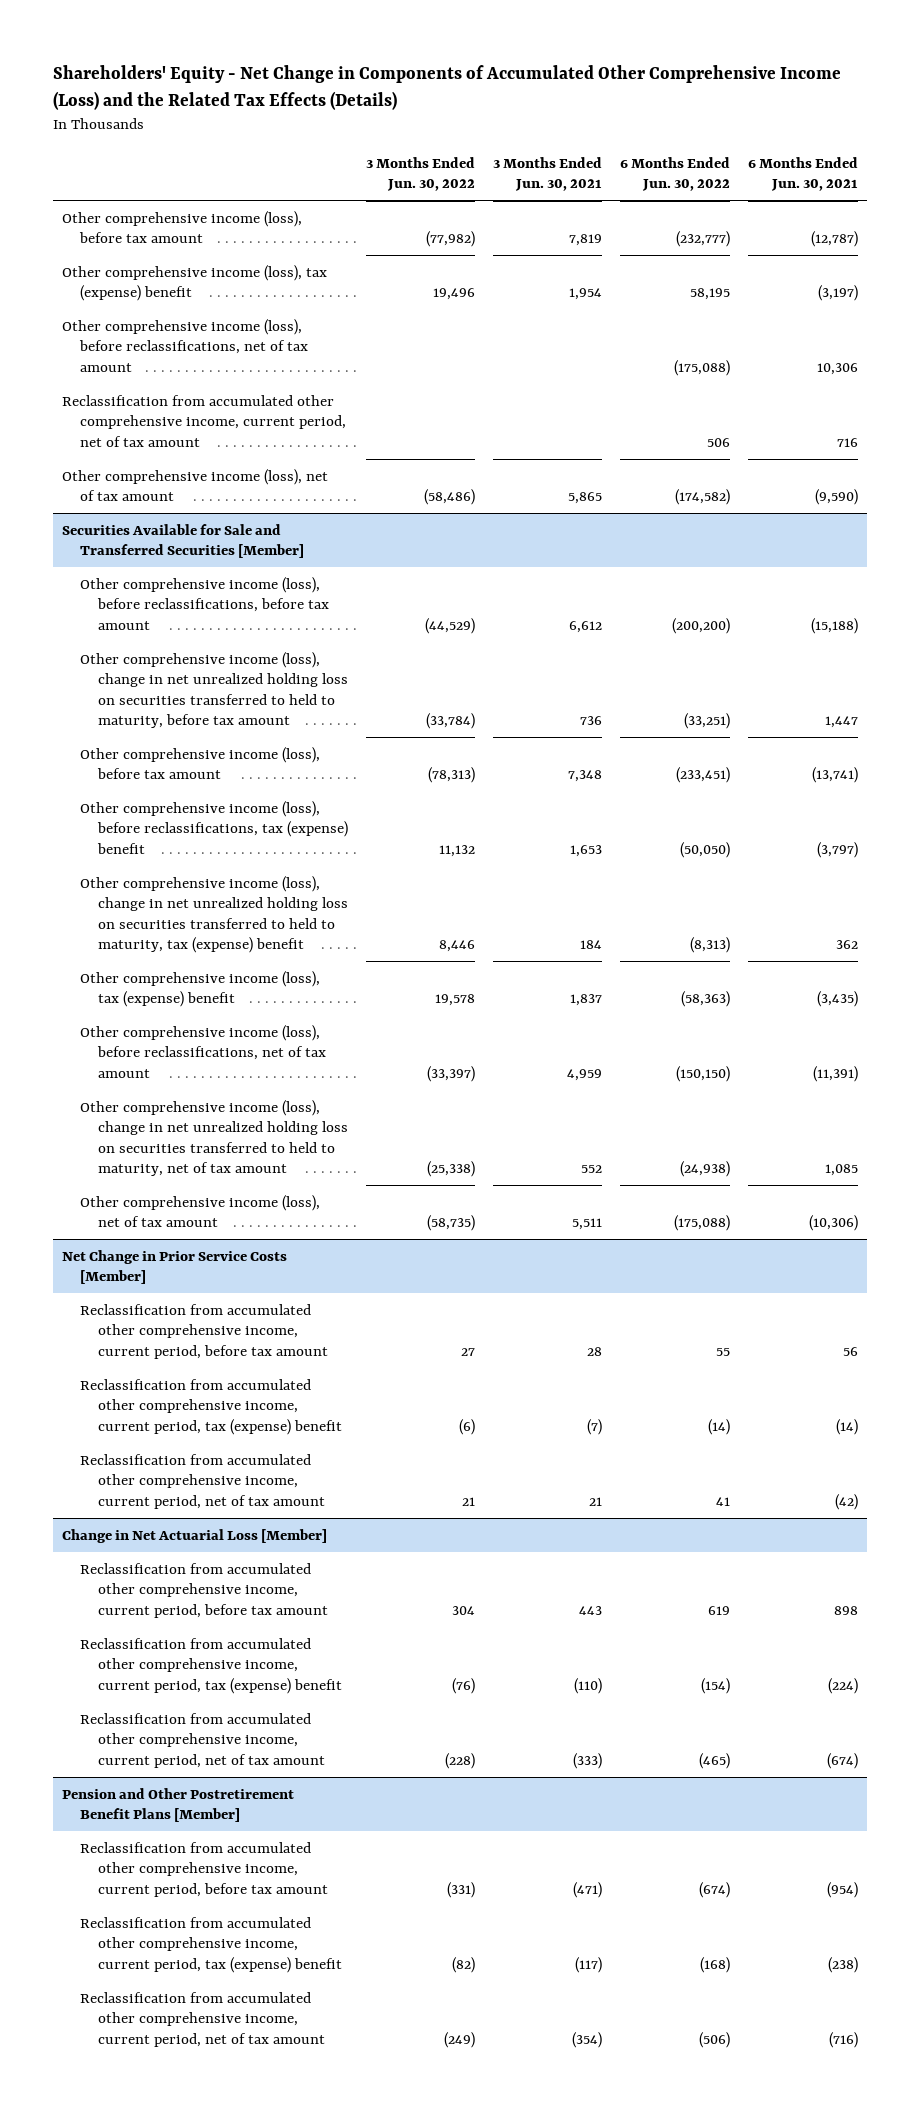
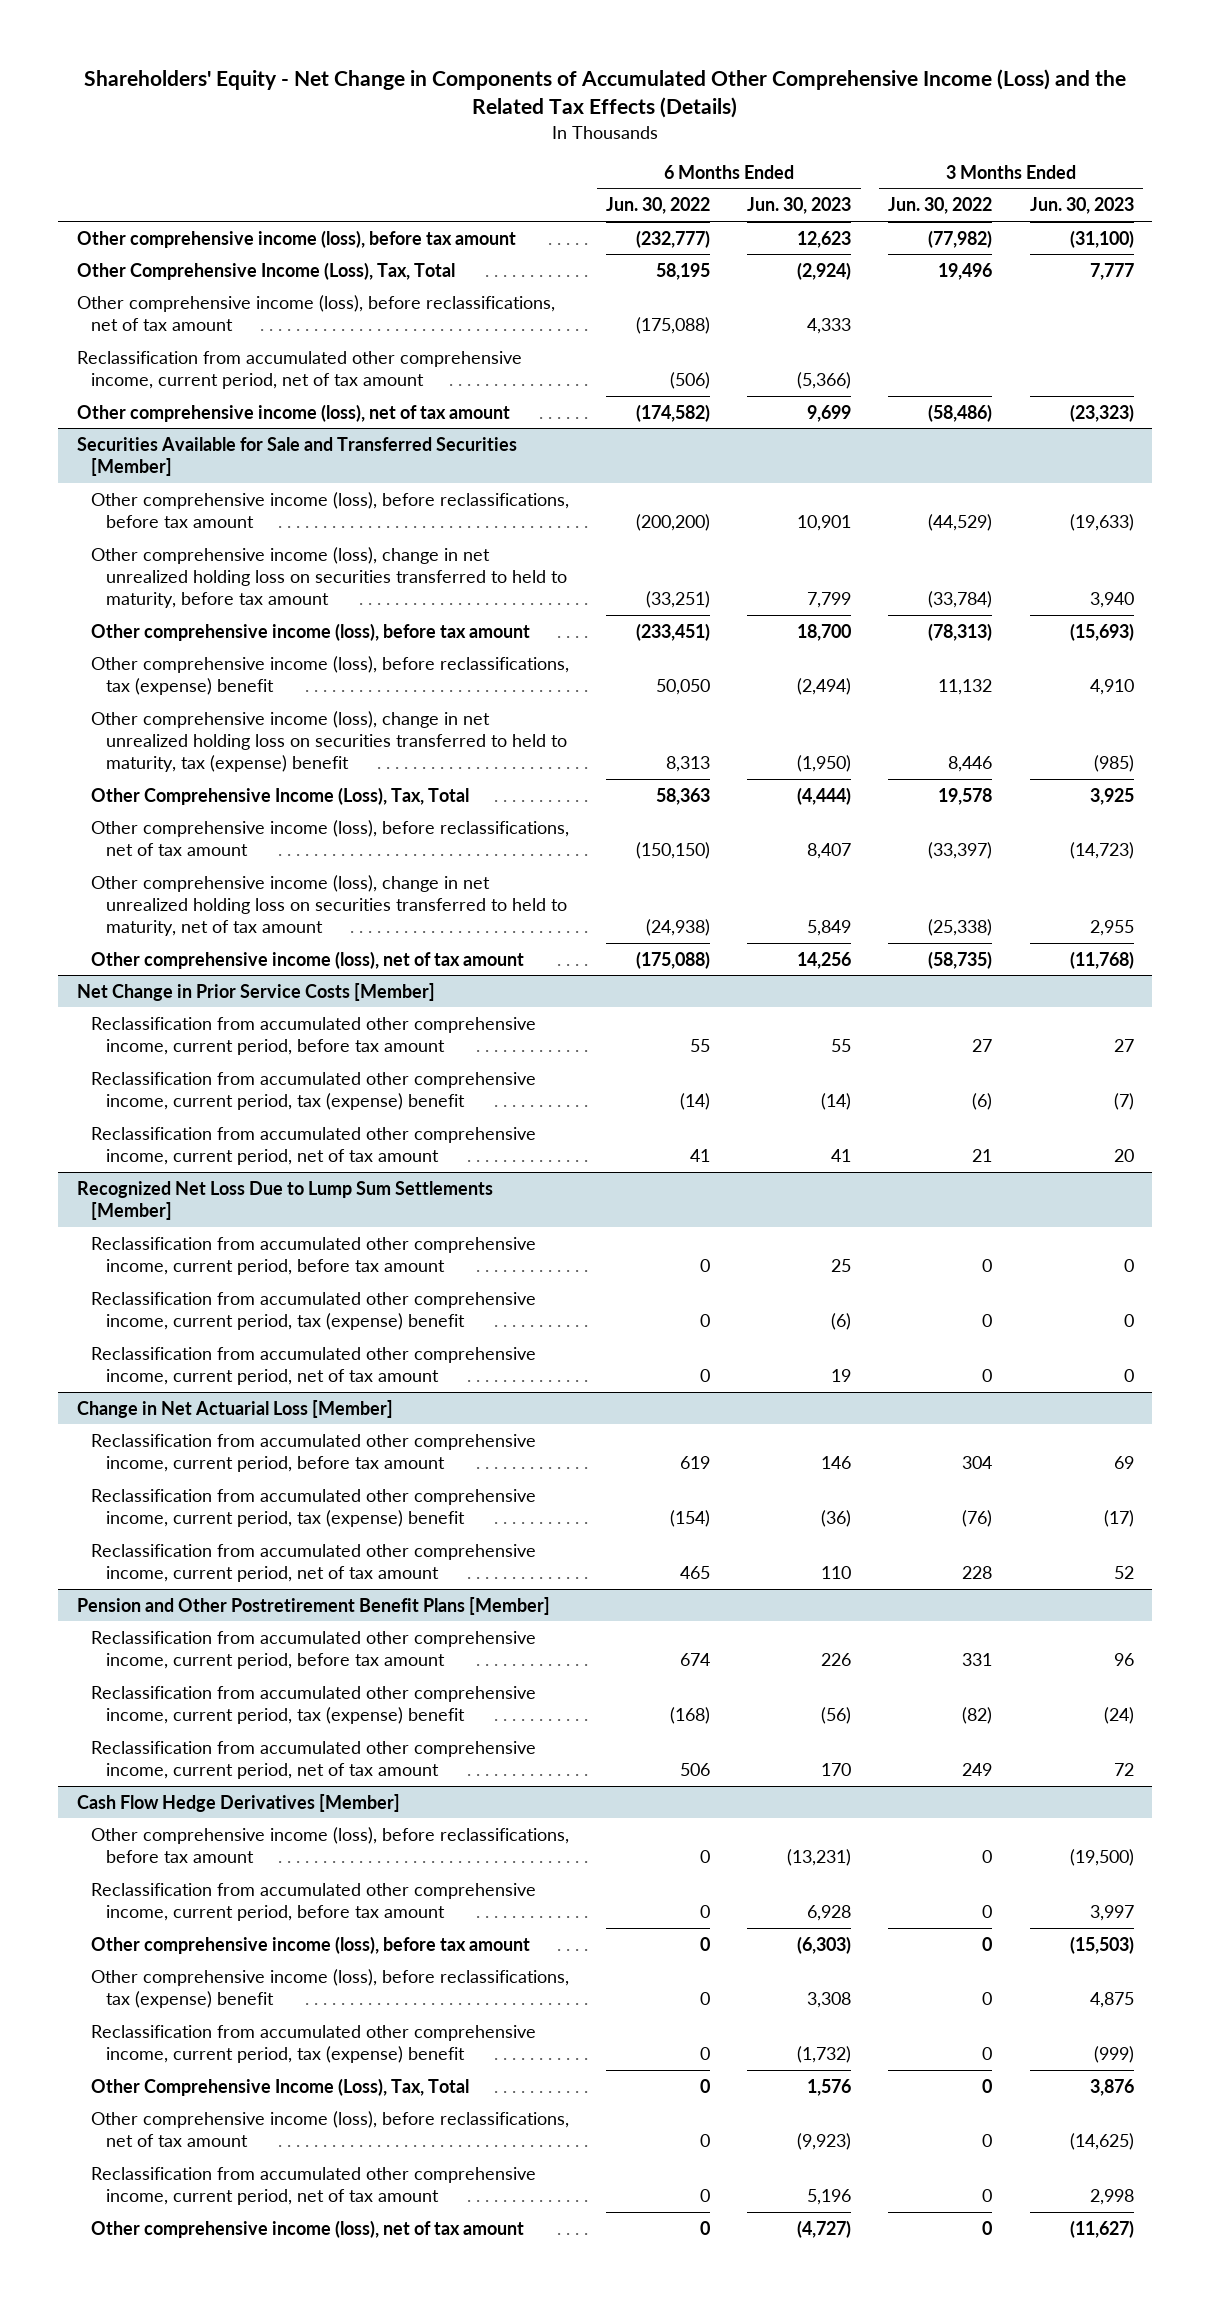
[493,156,603,192] 3 Months Ended Jun. 30, 2021 -> none
[748,156,859,192] 6 Months Ended Jun. 30, 2021 -> none
none -> [747,197,852,215] Jun. 30, 2023
none -> [1029,197,1134,215] Jun. 30, 2023
[61,264,327,302] Other comprehensive income (loss), tax (expense) benefit -> [76,261,455,280] Other Comprehensive Income (Loss), Tax, Total
[707,437,731,447] 506 -> [670,371,711,389] (506)
[680,841,731,858] (50,050) -> [656,678,711,695] 50,050
[690,937,731,954] (8,313) -> [666,756,711,773] 8,313
[79,970,320,1008] Other comprehensive income (loss), tax (expense) benefit -> [91,786,470,805] Other Comprehensive Income (Loss), Tax, Total
[681,991,731,1008] (58,363) -> [656,787,711,805] 58,363
none -> [76,1180,493,1220] Recognized Net Loss Due to Lump Sum Settlements [Member]
none -> [91,1236,537,1275] Reclassification from accumulated other comprehensive income, current period, before tax amount
none -> [91,1291,537,1330] Reclassification from accumulated other comprehensive income, current period, tax (expense) benefit
none -> [91,1346,537,1385] Reclassification from accumulated other comprehensive income, current period, net of tax amount
[445,1752,476,1769] (228) -> [962,1565,993,1579] 228
[699,1752,731,1769] (465) -> [680,1565,711,1579] 465
[447,1881,476,1898] (331) -> [962,1652,993,1666] 331
[699,1881,731,1898] (674) -> [680,1652,711,1666] 674
[444,2031,476,2048] (249) -> [962,1762,993,1776] 249
[699,2031,731,2048] (506) -> [680,1762,711,1776] 506
none -> [76,1793,400,1812] Cash Flow Hedge Derivatives [Member]
none -> [91,1826,570,1863] Other comprehensive income (loss), before reclassifications, before tax amount
none -> [91,1882,537,1921] Reclassification from accumulated other comprehensive income, current period, before tax amount
none -> [91,1935,531,1954] Other comprehensive income (loss), before tax amount
none -> [91,1968,570,2008] Other comprehensive income (loss), before reclassifications, tax (expense) benefit
none -> [91,2024,537,2063] Reclassification from accumulated other comprehensive income, current period, tax (expense) benefit
none -> [91,2077,470,2096] Other Comprehensive Income (Loss), Tax, Total
none -> [91,2110,570,2147] Other comprehensive income (loss), before reclassifications, net of tax amount
none -> [91,2166,537,2205] Reclassification from accumulated other comprehensive income, current period, net of tax amount
none -> [91,2219,525,2238] Other comprehensive income (loss), net of tax amount

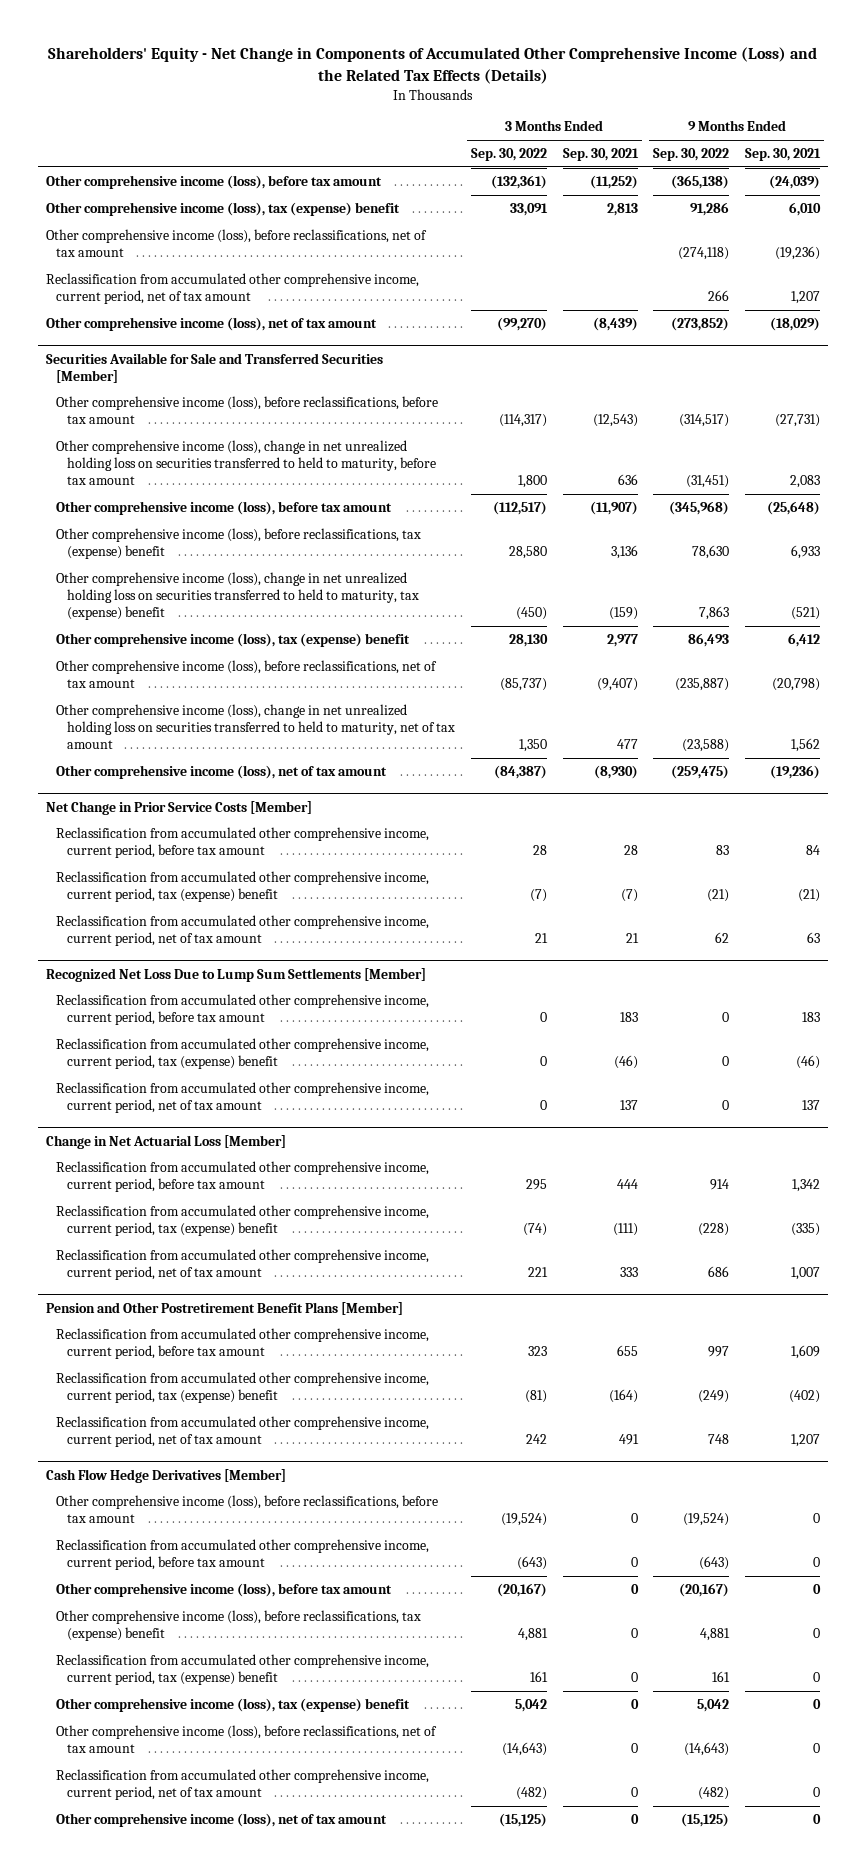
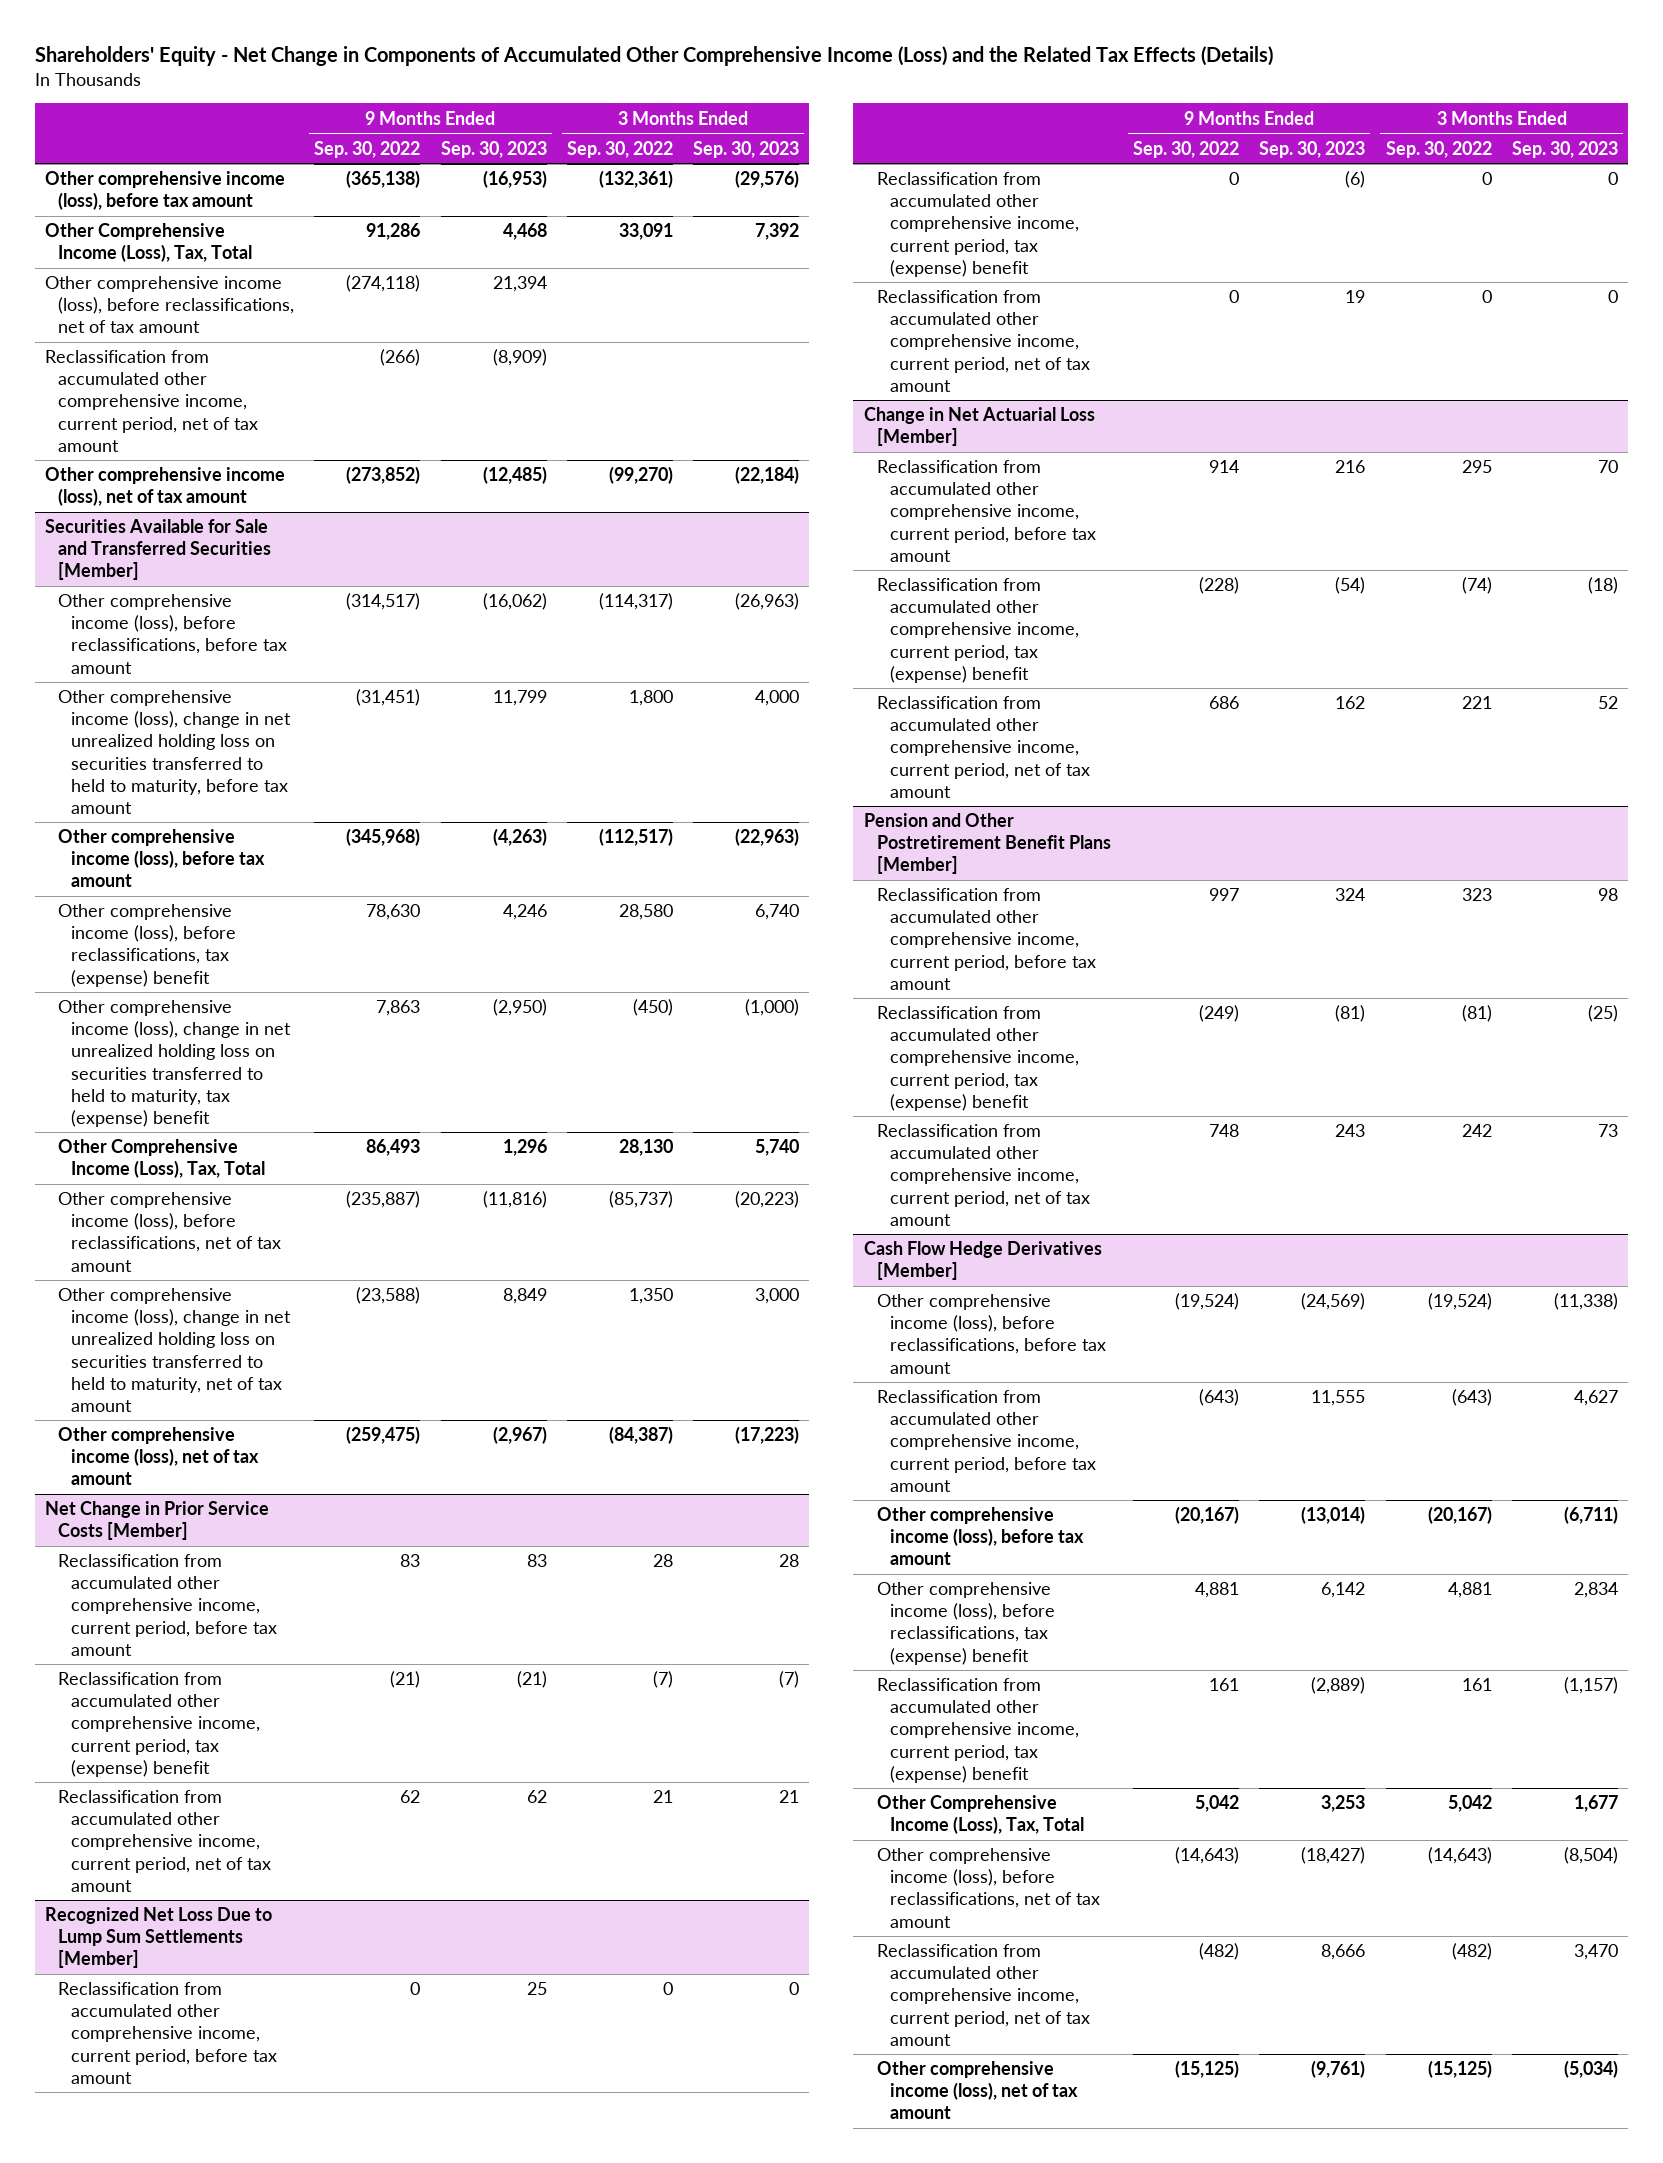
[562,148,639,162] Sep. 30, 2021 -> none
[745,148,822,162] Sep. 30, 2021 -> none
none -> [440,140,547,158] Sep. 30, 2023
none -> [693,140,800,158] Sep. 30, 2023
[45,202,400,217] Other comprehensive income (loss), tax (expense) benefit -> [44,223,252,263] Other Comprehensive Income (Loss), Tax, Total
[708,290,730,302] 266 -> [380,349,421,367] (266)
[56,633,411,648] Other comprehensive income (loss), tax (expense) benefit -> [57,1139,265,1179] Other Comprehensive Income (Loss), Tax, Total
[56,1698,411,1713] Other comprehensive income (loss), tax (expense) benefit -> [876,1795,1084,1835] Other Comprehensive Income (Loss), Tax, Total

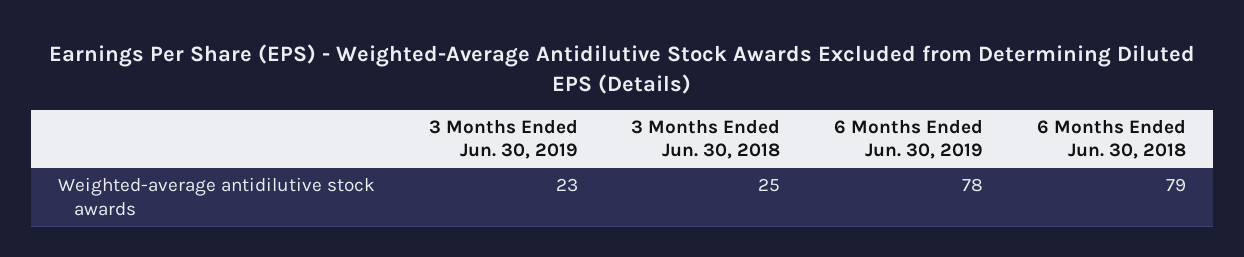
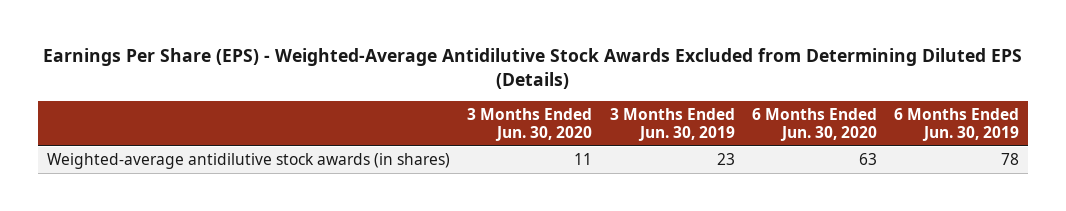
[631,118,781,160] 3 Months Ended Jun. 30, 2018 -> none
[1036,118,1186,160] 6 Months Ended Jun. 30, 2018 -> none
none -> [467,107,593,142] 3 Months Ended Jun. 30, 2020
none -> [751,107,877,142] 6 Months Ended Jun. 30, 2020
[58,176,376,216] Weighted-average antidilutive stock awards -> [47,153,451,170] Weighted-average antidilutive stock awards (in shares)

